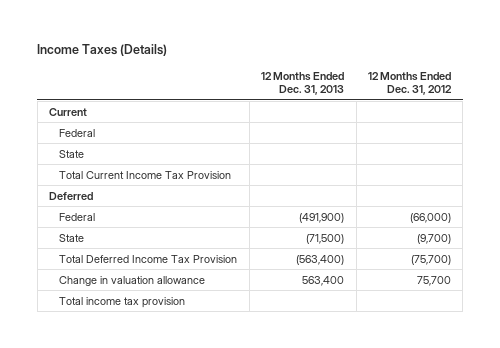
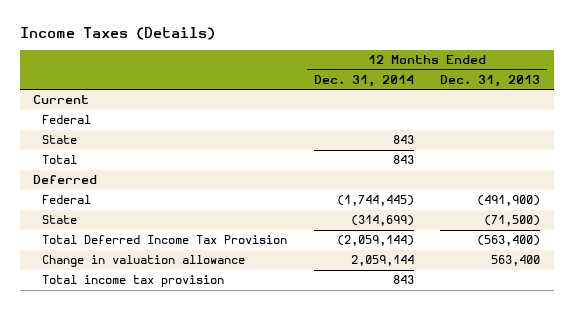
[367,71,452,96] 12 Months Ended Dec. 31, 2012 -> none
none -> [313,74,414,87] Dec. 31, 2014
[59,170,232,179] Total Current Income Tax Provision -> [42,155,78,165] Total

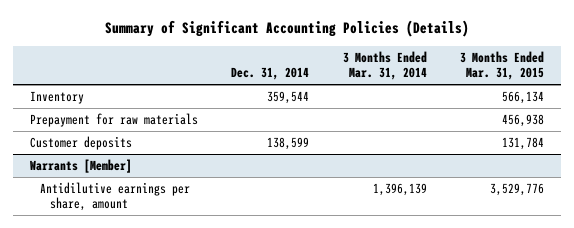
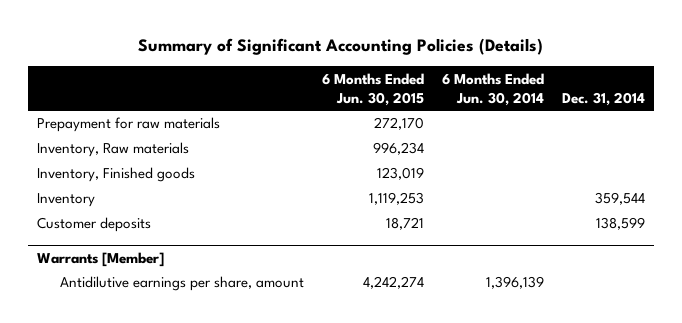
[342,51,427,81] 3 Months Ended Mar. 31, 2014 -> none
[459,51,544,81] 3 Months Ended Mar. 31, 2015 -> none
none -> [321,72,424,107] 6 Months Ended Jun. 30, 2015
none -> [442,72,545,107] 6 Months Ended Jun. 30, 2014
none -> [36,142,189,158] Inventory, Raw materials
none -> [36,167,195,183] Inventory, Finished goods
[29,90,84,104] Inventory -> [36,193,95,208] Inventory

